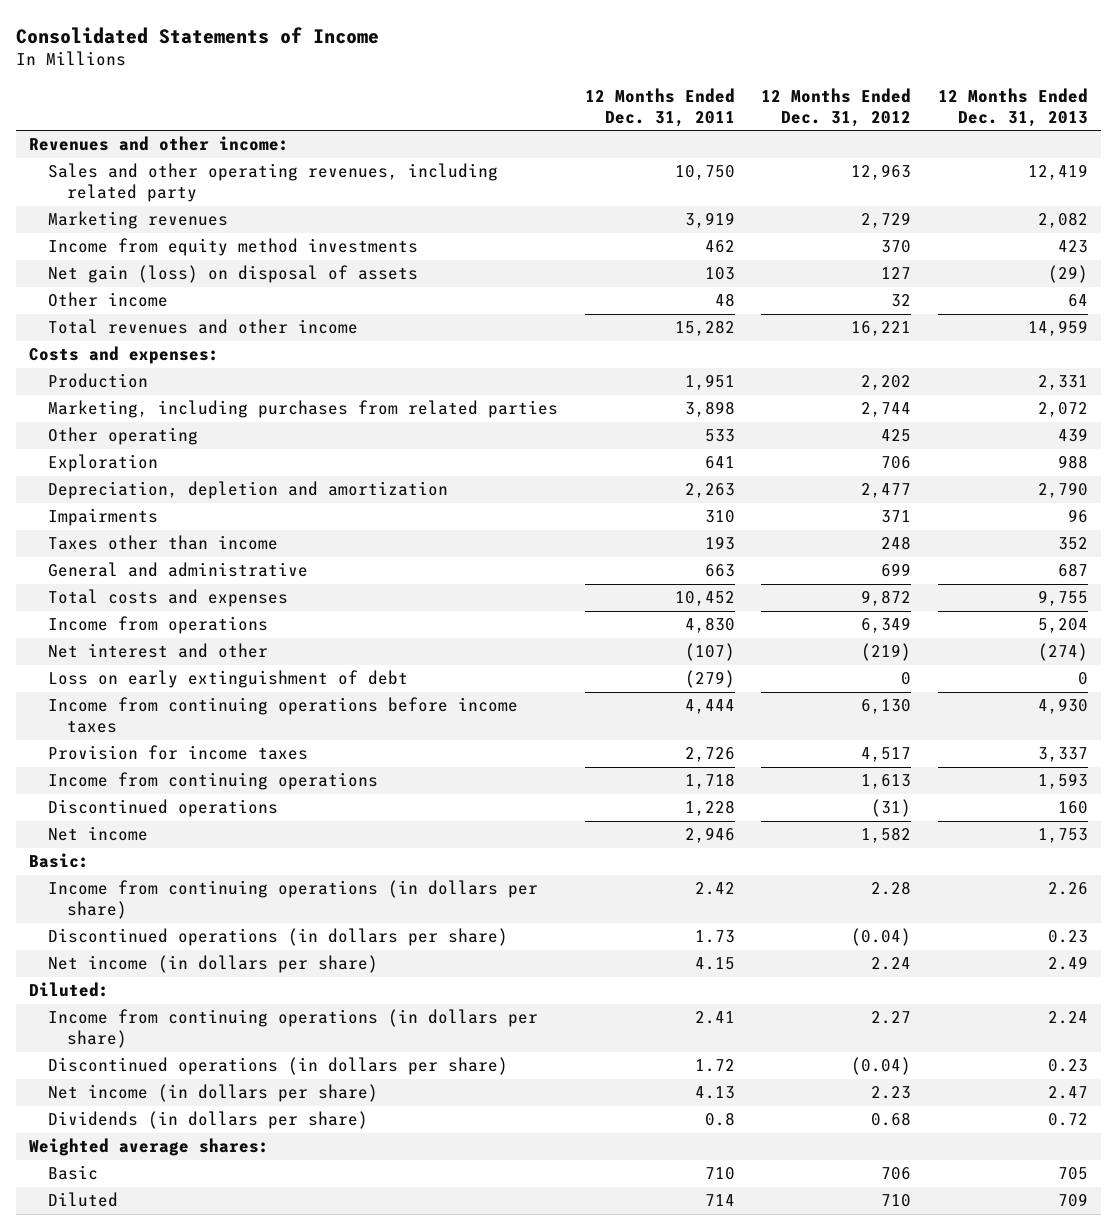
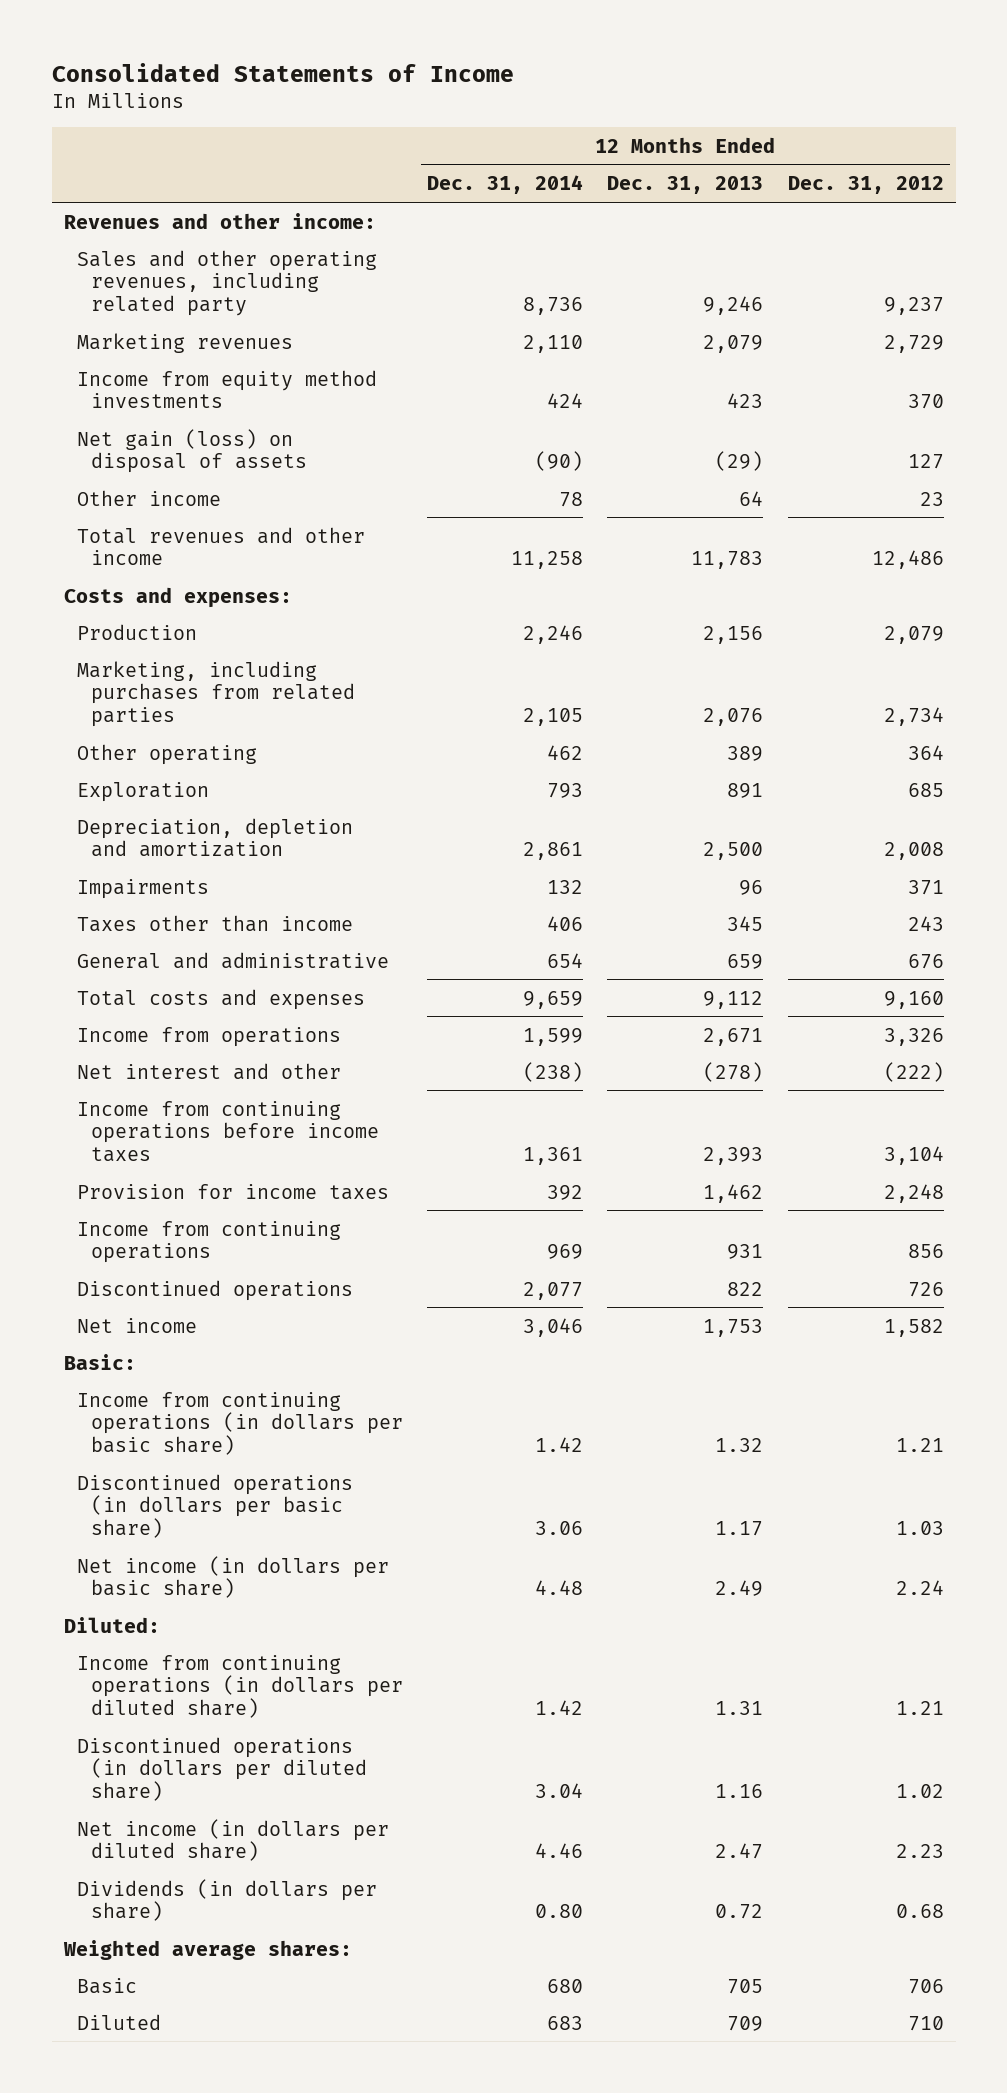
[584,87,735,127] 12 Months Ended Dec. 31, 2011 -> none
none -> [427,175,584,195] Dec. 31, 2014
[851,164,912,181] 12,963 -> [883,296,944,315] 9,237
[1027,164,1088,181] 12,419 -> [703,295,764,315] 9,246
[1037,212,1088,229] 2,082 -> [703,334,764,353] 2,079
[891,294,912,308] 32 -> [919,491,944,506] 23
[851,321,912,337] 16,221 -> [871,550,944,570] 12,486
[1027,320,1088,337] 14,959 -> [691,551,764,570] 11,783
[861,375,912,391] 2,202 -> [883,625,944,644] 2,079
[1037,375,1088,391] 2,331 -> [703,625,764,644] 2,156
[861,402,912,418] 2,744 -> [883,706,944,726] 2,734
[1037,402,1088,418] 2,072 -> [703,707,764,726] 2,076
[881,429,912,443] 425 -> [907,744,944,760] 364
[1057,428,1088,443] 439 -> [727,745,764,761] 389
[881,456,912,470] 706 -> [907,782,944,797] 685
[1057,455,1088,470] 988 -> [727,782,764,798] 891
[861,483,912,499] 2,477 -> [883,842,944,861] 2,008
[1037,482,1088,499] 2,790 -> [703,842,764,861] 2,500
[48,670,409,689] Loss on early extinguishment of debt -> none
[881,536,912,551] 248 -> [907,915,944,931] 243
[1057,537,1088,551] 352 -> [727,915,764,931] 345
[881,563,912,578] 699 -> [907,953,944,969] 676
[1057,563,1088,578] 687 -> [727,953,764,969] 659
[861,590,912,607] 9,872 -> [883,990,944,1009] 9,160
[1037,590,1088,607] 9,755 -> [703,990,764,1009] 9,112
[861,617,912,634] 6,349 -> [883,1027,944,1046] 3,326
[1037,618,1088,634] 5,204 -> [703,1027,764,1046] 2,671
[861,643,912,662] (219) -> [883,1061,944,1082] (222)
[1037,643,1088,662] (274) -> [703,1061,764,1082] (278)
[861,699,912,715] 6,130 -> [883,1145,944,1165] 3,104
[1037,698,1088,715] 4,930 -> [703,1146,764,1165] 2,393
[861,747,912,763] 4,517 -> [883,1183,944,1203] 2,248
[1037,747,1088,763] 3,337 -> [703,1183,764,1203] 1,462
[861,774,912,790] 1,613 -> [907,1244,944,1259] 856
[1037,773,1088,790] 1,593 -> [727,1244,764,1260] 931
[871,799,912,818] (31) -> [907,1281,944,1297] 726
[1057,801,1088,815] 160 -> [727,1281,764,1296] 822
[48,880,539,920] Income from continuing operations (in dollars per share) -> [77,1391,404,1455] Income from continuing operations (in dollars per basic share)
[871,881,912,896] 2.28 -> [895,1437,944,1452] 1.21
[1047,882,1088,896] 2.26 -> [715,1437,764,1452] 1.32
[48,928,509,947] Discontinued operations (in dollars per share) -> [77,1473,354,1538] Discontinued operations (in dollars per basic share)
[851,928,912,947] (0.04) -> [895,1520,944,1535] 1.03
[1047,930,1088,944] 0.23 -> [715,1520,764,1536] 1.17
[48,955,379,974] Net income (in dollars per share) -> [77,1555,390,1599] Net income (in dollars per basic share)
[48,1009,539,1049] Income from continuing operations (in dollars per share) -> [77,1654,404,1718] Income from continuing operations (in dollars per diluted share)
[871,1011,912,1025] 2.27 -> [895,1700,944,1715] 1.21
[1047,1011,1088,1025] 2.24 -> [715,1700,764,1715] 1.31
[48,1057,509,1076] Discontinued operations (in dollars per share) -> [77,1736,368,1801] Discontinued operations (in dollars per diluted share)
[851,1057,912,1076] (0.04) -> [895,1783,944,1798] 1.02
[1047,1059,1088,1073] 0.23 -> [715,1783,764,1798] 1.16
[48,1084,379,1103] Net income (in dollars per share) -> [77,1818,390,1862] Net income (in dollars per diluted share)

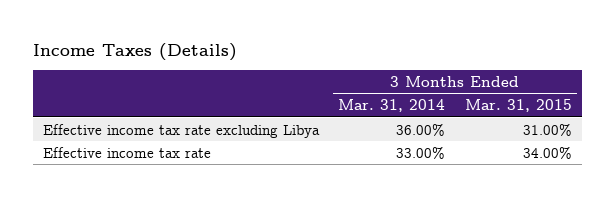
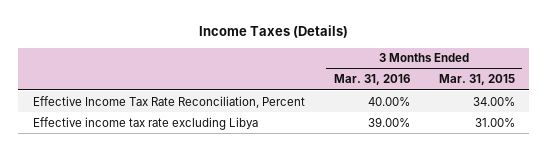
[338,99,446,113] Mar. 31, 2014 -> none
none -> [333,74,410,86] Mar. 31, 2016
none -> [32,95,305,108] Effective Income Tax Rate Reconciliation, Percent
[42,146,211,158] Effective income tax rate -> none

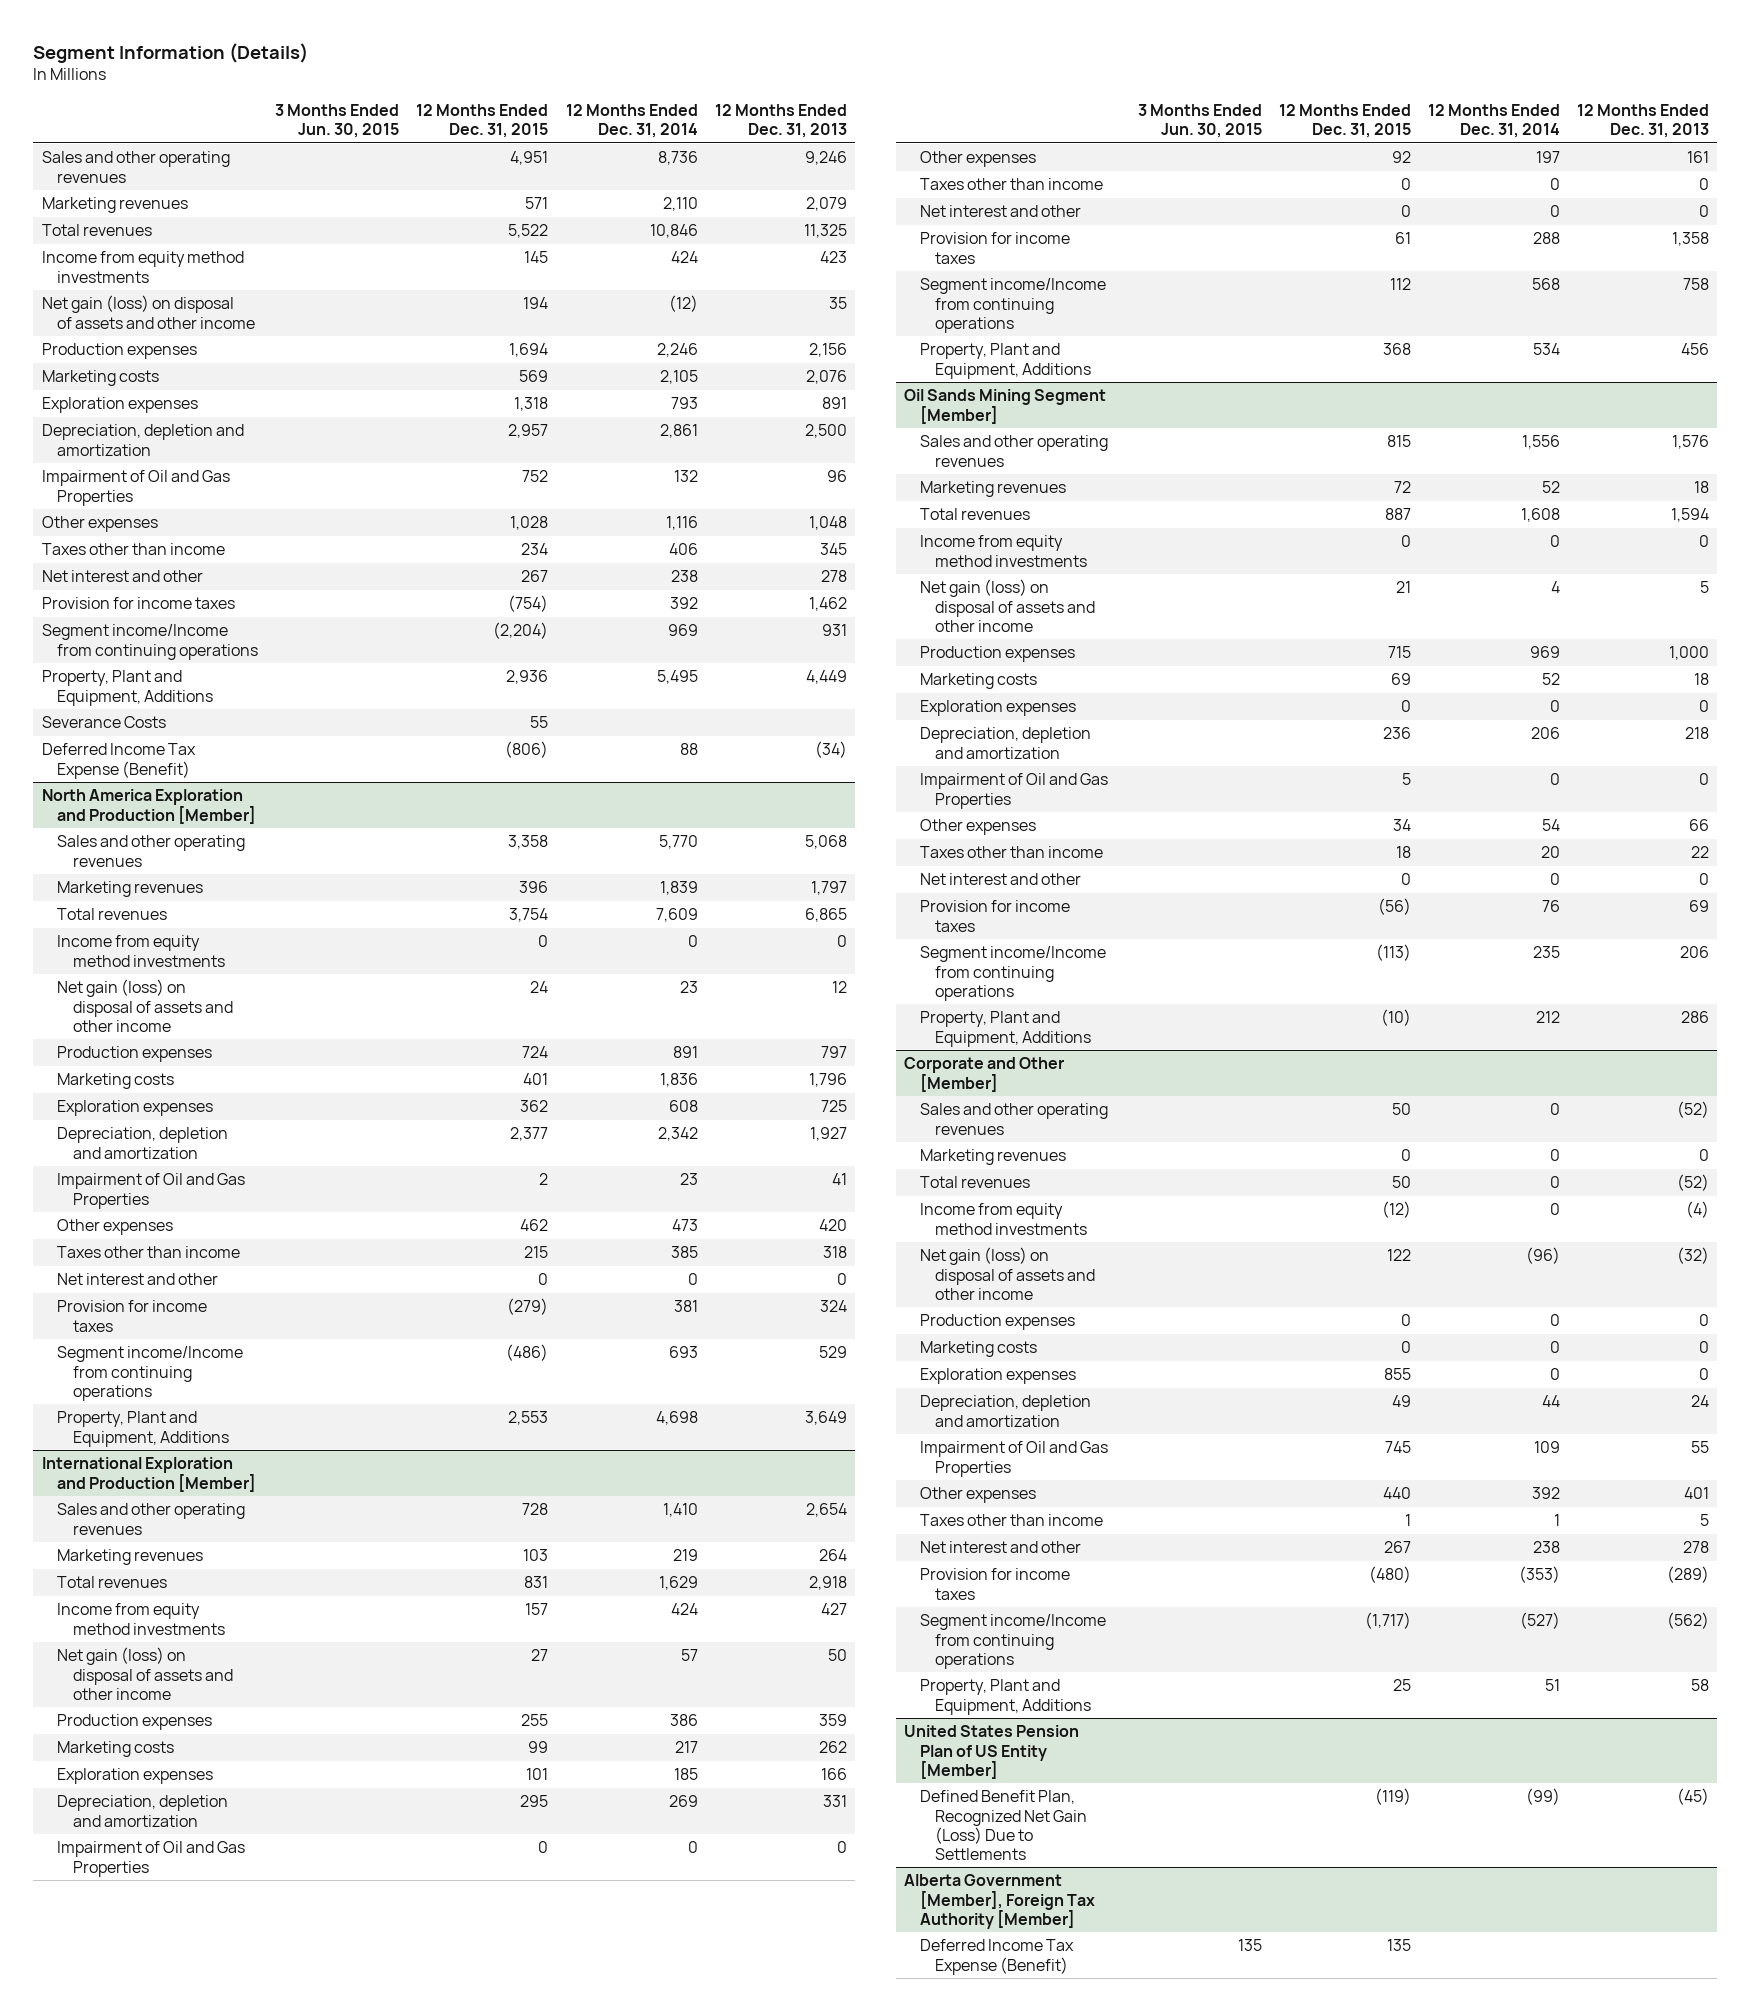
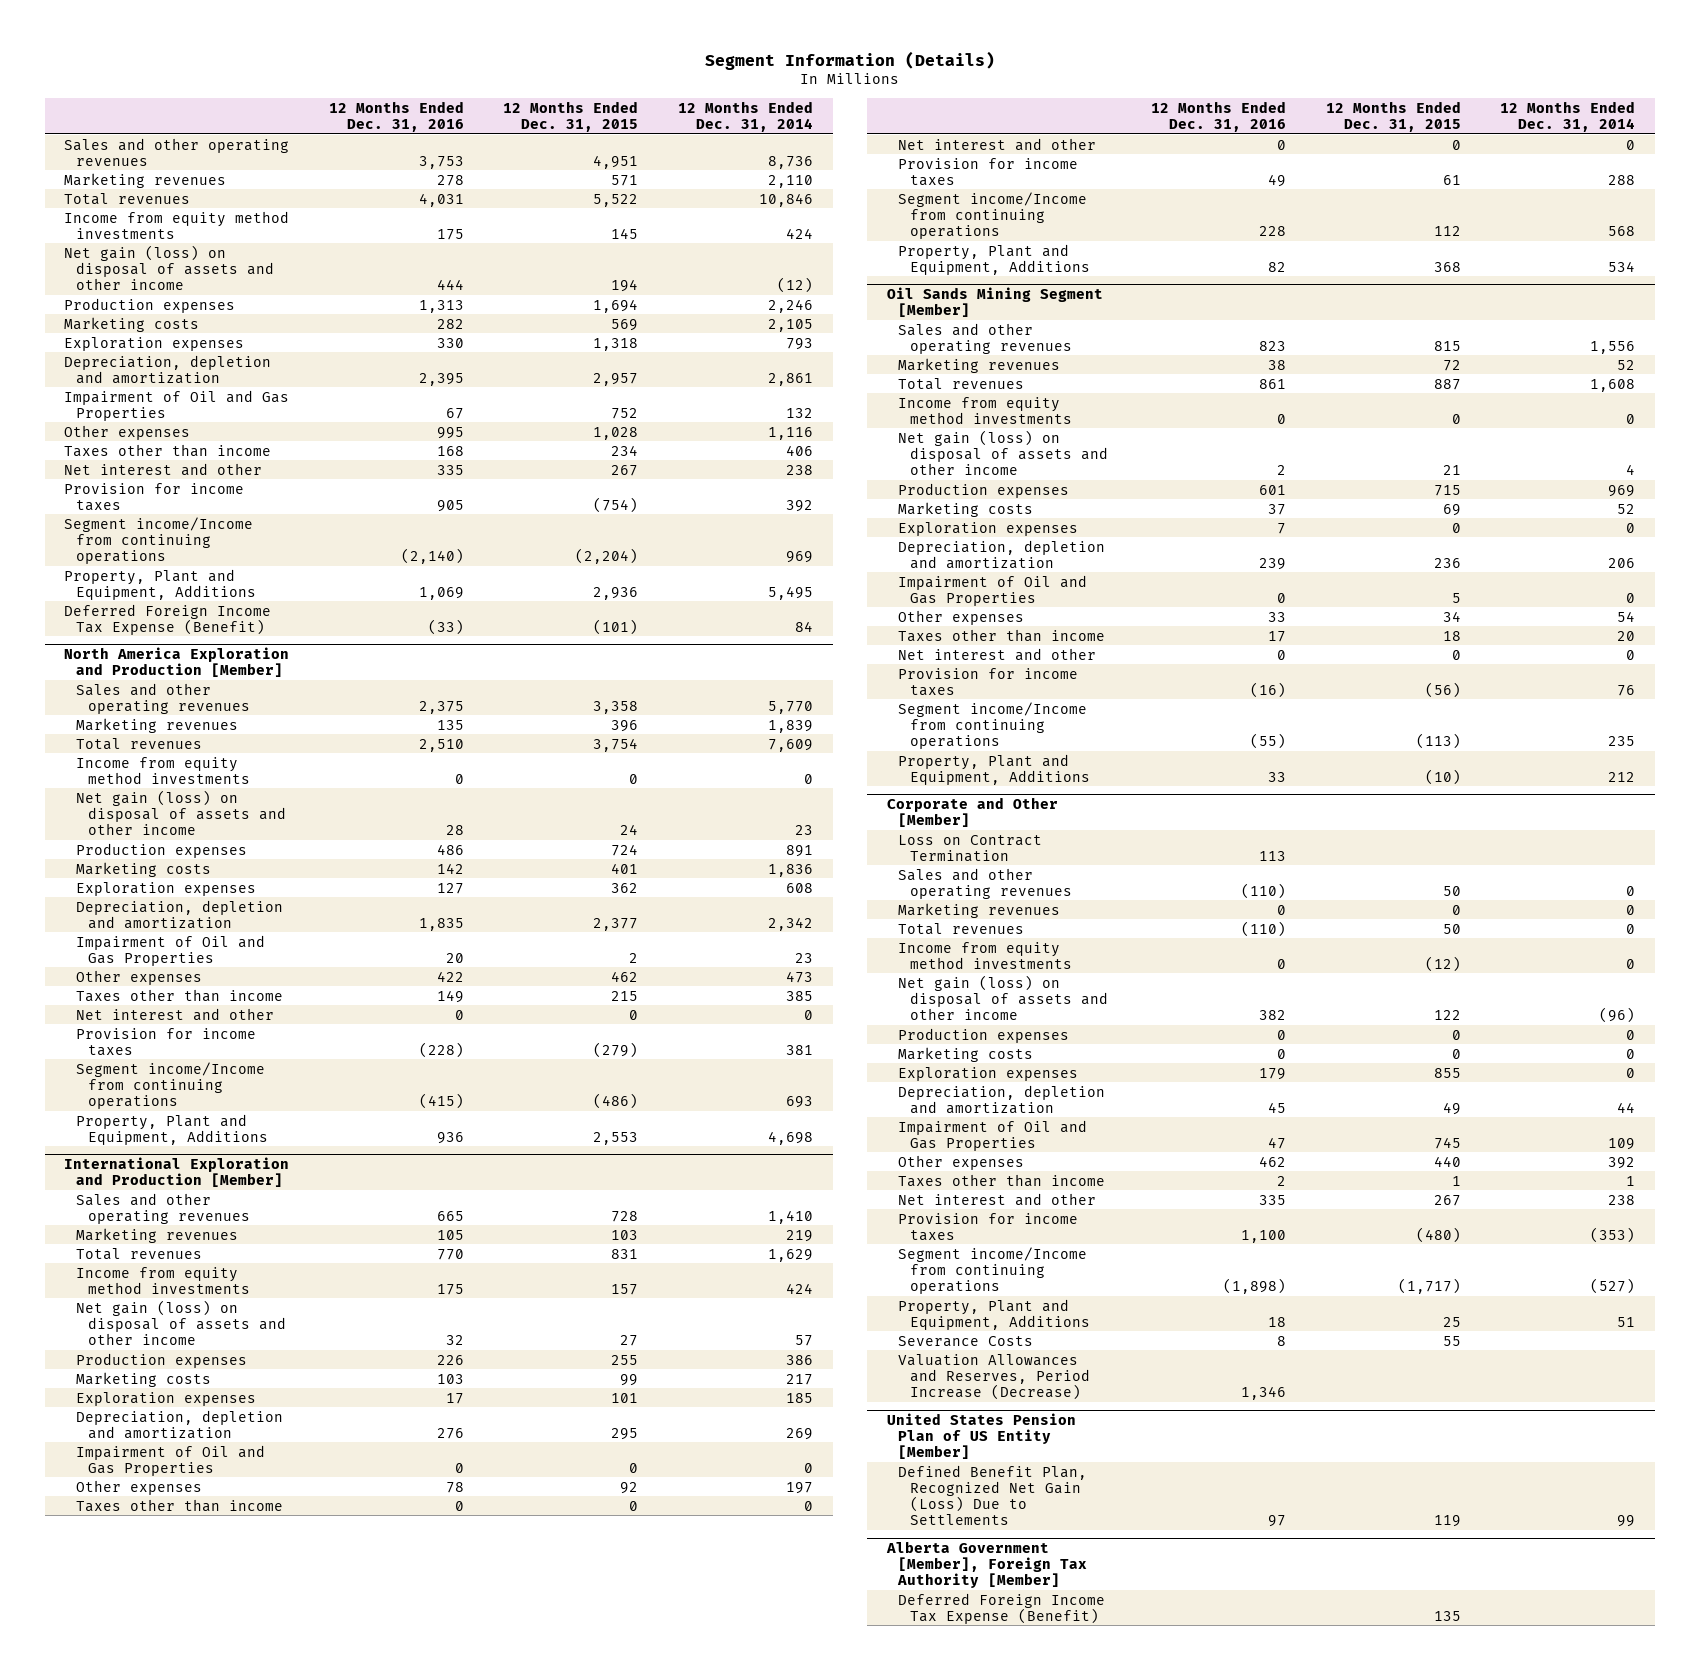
[275,104,400,139] 3 Months Ended Jun. 30, 2015 -> none
[714,104,847,139] 12 Months Ended Dec. 31, 2013 -> none
none -> [328,100,464,132] 12 Months Ended Dec. 31, 2016
[41,716,166,729] Severance Costs -> none
[41,743,196,779] Deferred Income Tax Expense (Benefit) -> [64,603,272,635] Deferred Foreign Income Tax Expense (Benefit)
[505,741,549,759] (806) -> [593,618,639,635] (101)
[679,743,698,756] 88 -> [794,620,813,632] 84
none -> [898,834,1043,862] Loss on Contract Termination
none -> [898,1335,1034,1347] Severance Costs
none -> [898,1353,1091,1400] Valuation Allowances and Reserves, Period Increase (Decrease)
[1374,1788,1411,1806] (119) -> [1433,1514,1461,1527] 119
[1525,1788,1560,1806] (99) -> [1617,1514,1636,1527] 99
[919,1939,1074,1975] Deferred Income Tax Expense (Benefit) -> [898,1592,1106,1624] Deferred Foreign Income Tax Expense (Benefit)

